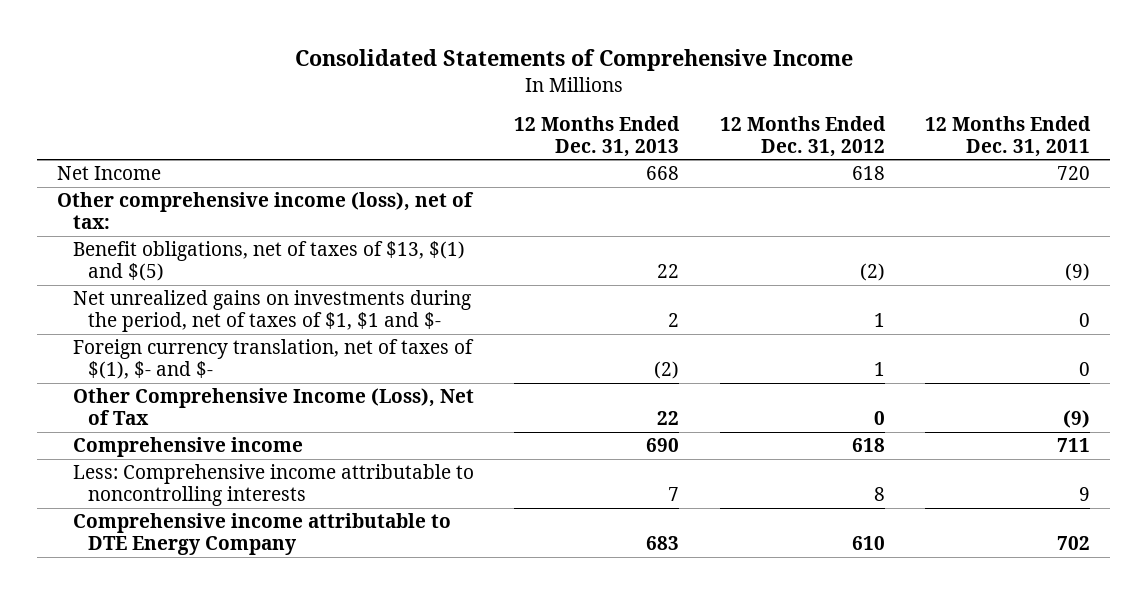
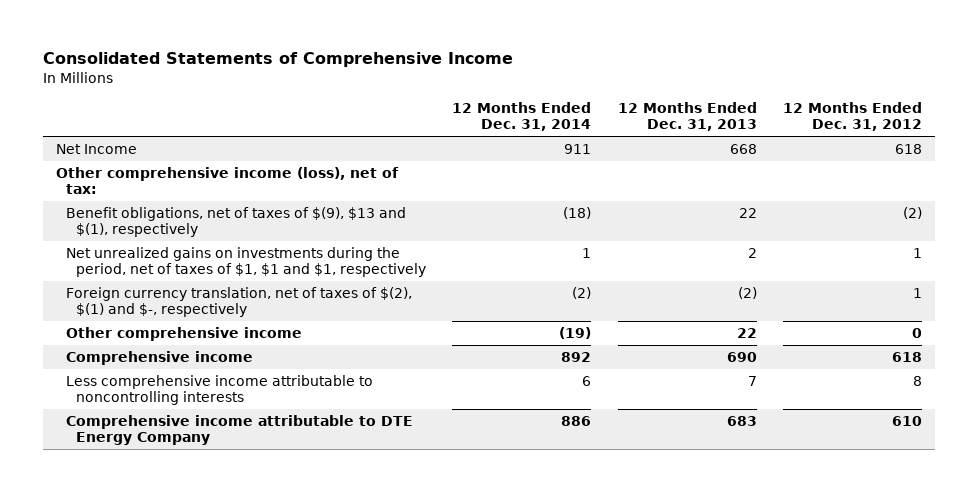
[925,115,1092,157] 12 Months Ended Dec. 31, 2011 -> none
none -> [452,102,592,132] 12 Months Ended Dec. 31, 2014
[72,241,465,282] Benefit obligations, net of taxes of $13, $(1) and $(5) -> [66,206,407,238] Benefit obligations, net of taxes of $(9), $13 and $(1), respectively
[72,290,471,333] Net unrealized gains on investments during the period, net of taxes of $1, $1 and $- -> [66,246,427,278] Net unrealized gains on investments during the period, net of taxes of $1, $1 and $1, respectively
[72,339,474,380] Foreign currency translation, net of taxes of $(1), $- and $- -> [66,286,413,318] Foreign currency translation, net of taxes of $(2), $(1) and $-, respectively
[72,388,474,426] Other Comprehensive Income (Loss), Net of Tax -> [66,326,303,341] Other comprehensive income
[72,464,474,507] Less: Comprehensive income attributable to noncontrolling interests -> [66,374,374,406] Less comprehensive income attributable to noncontrolling interests

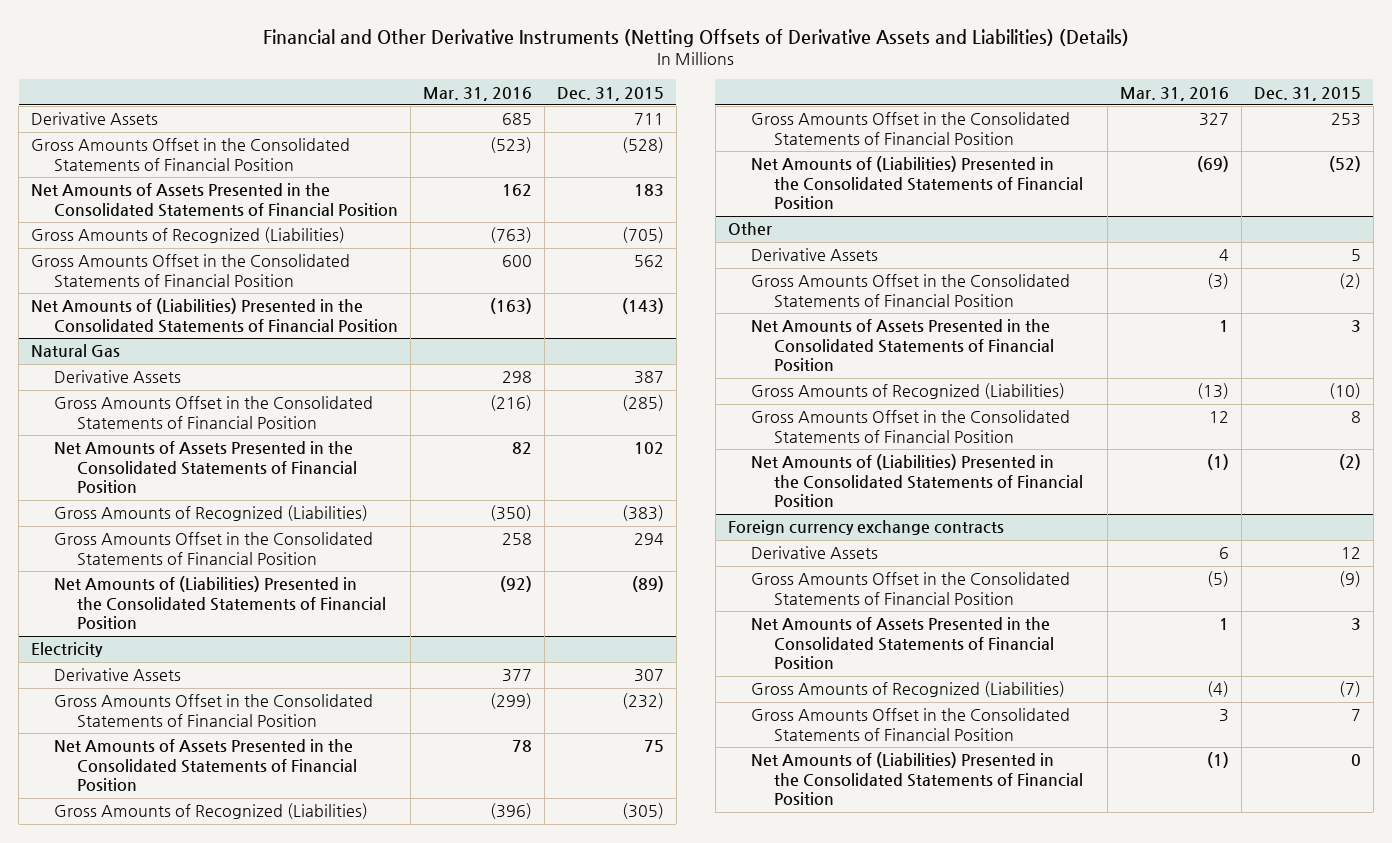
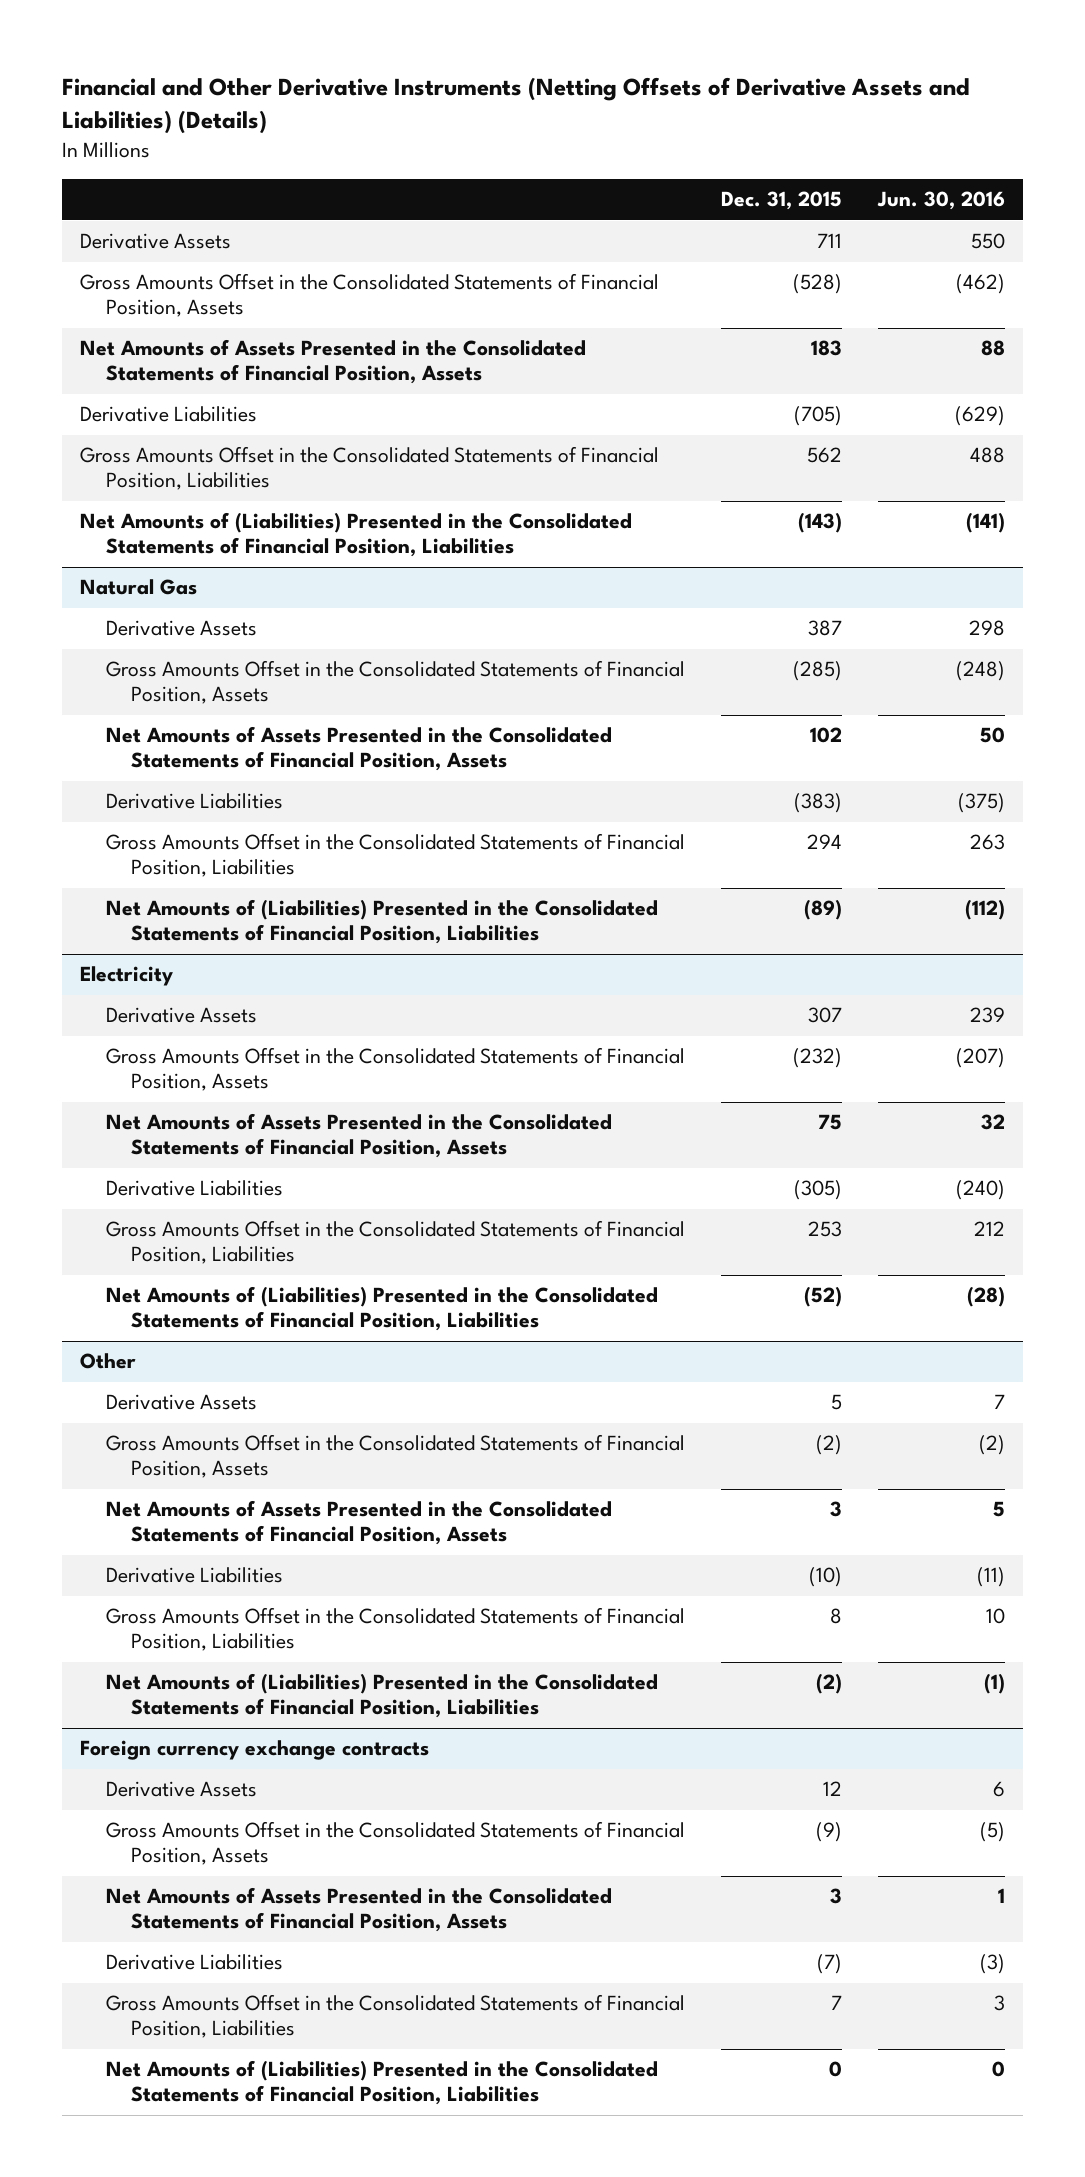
[423,86,533,101] Mar. 31, 2016 -> none
none -> [876,191,1005,211] Jun. 30, 2016
[31,138,351,171] Gross Amounts Offset in the Consolidated Statements of Financial Position -> [79,273,659,318] Gross Amounts Offset in the Consolidated Statements of Financial Position, Assets
[31,183,399,217] Net Amounts of Assets Presented in the Consolidated Statements of Financial Position -> [79,339,586,385] Net Amounts of Assets Presented in the Consolidated Statements of Financial Position, Assets
[31,227,346,244] Gross Amounts of Recognized (Liabilities) -> [79,406,257,423] Derivative Liabilities
[31,254,351,287] Gross Amounts Offset in the Consolidated Statements of Financial Position -> [79,446,659,491] Gross Amounts Offset in the Consolidated Statements of Financial Position, Liabilities
[31,298,399,333] Net Amounts of (Liabilities) Presented in the Consolidated Statements of Financial Position -> [79,512,632,558] Net Amounts of (Liabilities) Presented in the Consolidated Statements of Financial Position, Liabilities
[54,396,374,429] Gross Amounts Offset in the Consolidated Statements of Financial Position -> [105,660,685,705] Gross Amounts Offset in the Consolidated Statements of Financial Position, Assets
[54,441,358,494] Net Amounts of Assets Presented in the Consolidated Statements of Financial Position -> [105,726,612,772] Net Amounts of Assets Presented in the Consolidated Statements of Financial Position, Assets
[54,505,369,522] Gross Amounts of Recognized (Liabilities) -> [105,793,283,810] Derivative Liabilities
[54,532,374,565] Gross Amounts Offset in the Consolidated Statements of Financial Position -> [105,833,685,878] Gross Amounts Offset in the Consolidated Statements of Financial Position, Liabilities
[54,576,387,630] Net Amounts of (Liabilities) Presented in the Consolidated Statements of Financial Position -> [105,899,658,945] Net Amounts of (Liabilities) Presented in the Consolidated Statements of Financial Position, Liabilities
[54,694,374,727] Gross Amounts Offset in the Consolidated Statements of Financial Position -> [105,1047,685,1092] Gross Amounts Offset in the Consolidated Statements of Financial Position, Assets
[54,739,358,792] Net Amounts of Assets Presented in the Consolidated Statements of Financial Position -> [105,1113,612,1159] Net Amounts of Assets Presented in the Consolidated Statements of Financial Position, Assets
[54,803,369,820] Gross Amounts of Recognized (Liabilities) -> [105,1180,283,1197] Derivative Liabilities
[750,112,1070,145] Gross Amounts Offset in the Consolidated Statements of Financial Position -> [105,1220,685,1265] Gross Amounts Offset in the Consolidated Statements of Financial Position, Liabilities
[750,156,1083,210] Net Amounts of (Liabilities) Presented in the Consolidated Statements of Financial Position -> [105,1286,658,1332] Net Amounts of (Liabilities) Presented in the Consolidated Statements of Financial Position, Liabilities
[750,274,1070,307] Gross Amounts Offset in the Consolidated Statements of Financial Position -> [105,1434,685,1479] Gross Amounts Offset in the Consolidated Statements of Financial Position, Assets
[750,319,1054,372] Net Amounts of Assets Presented in the Consolidated Statements of Financial Position -> [105,1500,612,1546] Net Amounts of Assets Presented in the Consolidated Statements of Financial Position, Assets
[750,383,1065,400] Gross Amounts of Recognized (Liabilities) -> [105,1567,283,1584] Derivative Liabilities
[750,410,1070,443] Gross Amounts Offset in the Consolidated Statements of Financial Position -> [105,1607,685,1652] Gross Amounts Offset in the Consolidated Statements of Financial Position, Liabilities
[750,454,1083,508] Net Amounts of (Liabilities) Presented in the Consolidated Statements of Financial Position -> [105,1673,658,1719] Net Amounts of (Liabilities) Presented in the Consolidated Statements of Financial Position, Liabilities
[750,572,1070,605] Gross Amounts Offset in the Consolidated Statements of Financial Position -> [105,1821,685,1866] Gross Amounts Offset in the Consolidated Statements of Financial Position, Assets
[750,617,1054,670] Net Amounts of Assets Presented in the Consolidated Statements of Financial Position -> [105,1887,612,1933] Net Amounts of Assets Presented in the Consolidated Statements of Financial Position, Assets
[750,681,1065,698] Gross Amounts of Recognized (Liabilities) -> [105,1954,283,1971] Derivative Liabilities
[750,708,1070,741] Gross Amounts Offset in the Consolidated Statements of Financial Position -> [105,1994,685,2039] Gross Amounts Offset in the Consolidated Statements of Financial Position, Liabilities
[750,752,1083,806] Net Amounts of (Liabilities) Presented in the Consolidated Statements of Financial Position -> [105,2060,658,2106] Net Amounts of (Liabilities) Presented in the Consolidated Statements of Financial Position, Liabilities

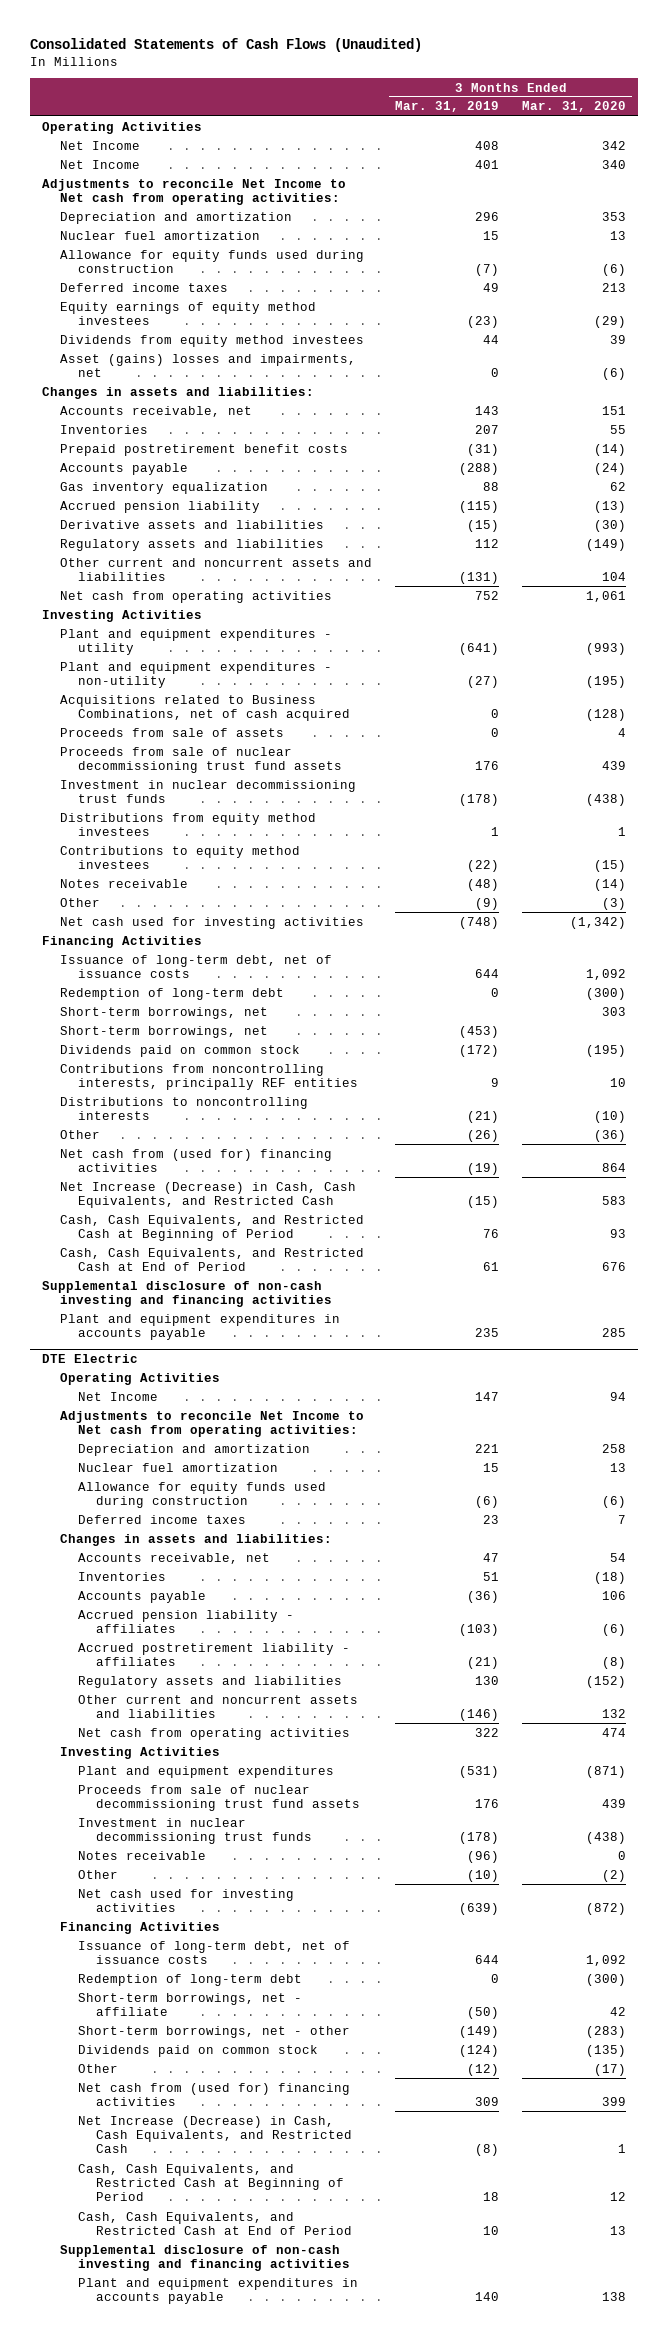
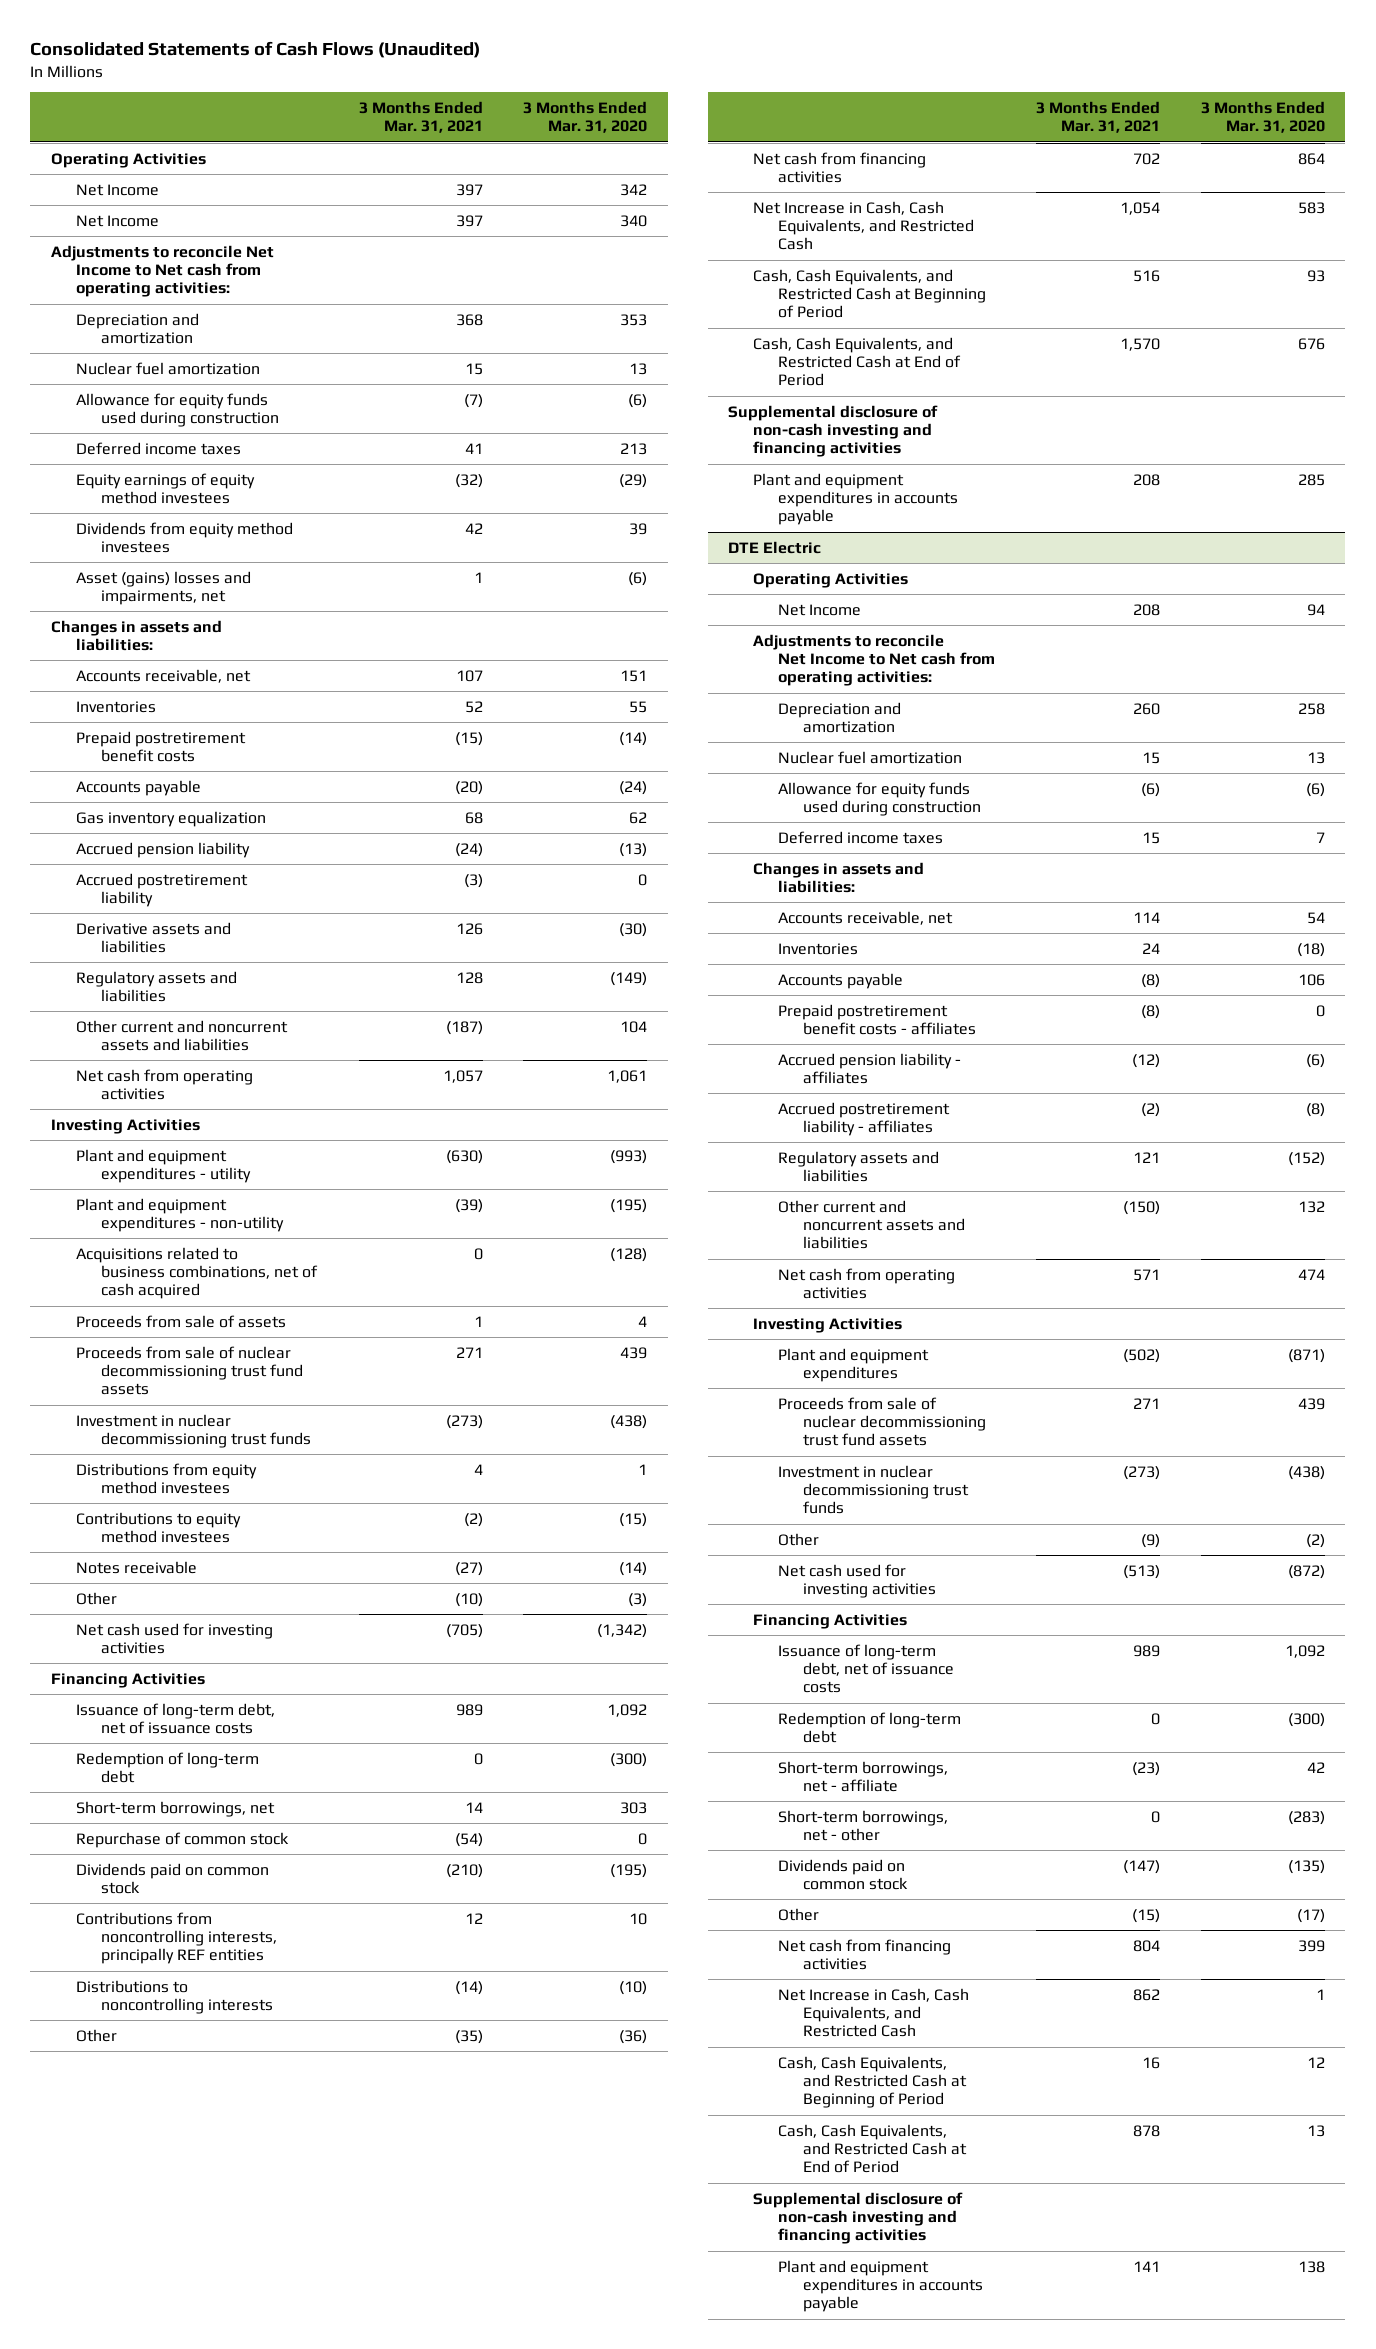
[395,101,500,113] Mar. 31, 2019 -> none
none -> [358,101,483,134] 3 Months Ended Mar. 31, 2021
none -> [75,872,248,908] Accrued postretirement liability
[59,694,350,721] Acquisitions related to Business Combinations, net of cash acquired -> [75,1246,318,1300] Acquisitions related to business combinations, net of cash acquired
[59,1025,268,1038] Short-term borrowings, net -> none
none -> [75,1831,289,1848] Repurchase of common stock
[59,1148,332,1172] Net cash from (used for) financing activities -> [753,151,927,184] Net cash from financing activities
[59,1181,356,1208] Net Increase (Decrease) in Cash, Cash Equivalents, and Restricted Cash -> [753,200,974,251] Net Increase in Cash, Cash Equivalents, and Restricted Cash
none -> [777,1003,976,1036] Prepaid postretirement benefit costs - affiliates
[77,1850,206,1860] Notes receivable -> none
[77,2082,350,2106] Net cash from (used for) financing activities -> [777,1938,951,1971] Net cash from financing activities
[77,2115,352,2154] Net Increase (Decrease) in Cash, Cash Equivalents, and Restricted Cash -> [777,1987,969,2038] Net Increase in Cash, Cash Equivalents, and Restricted Cash

